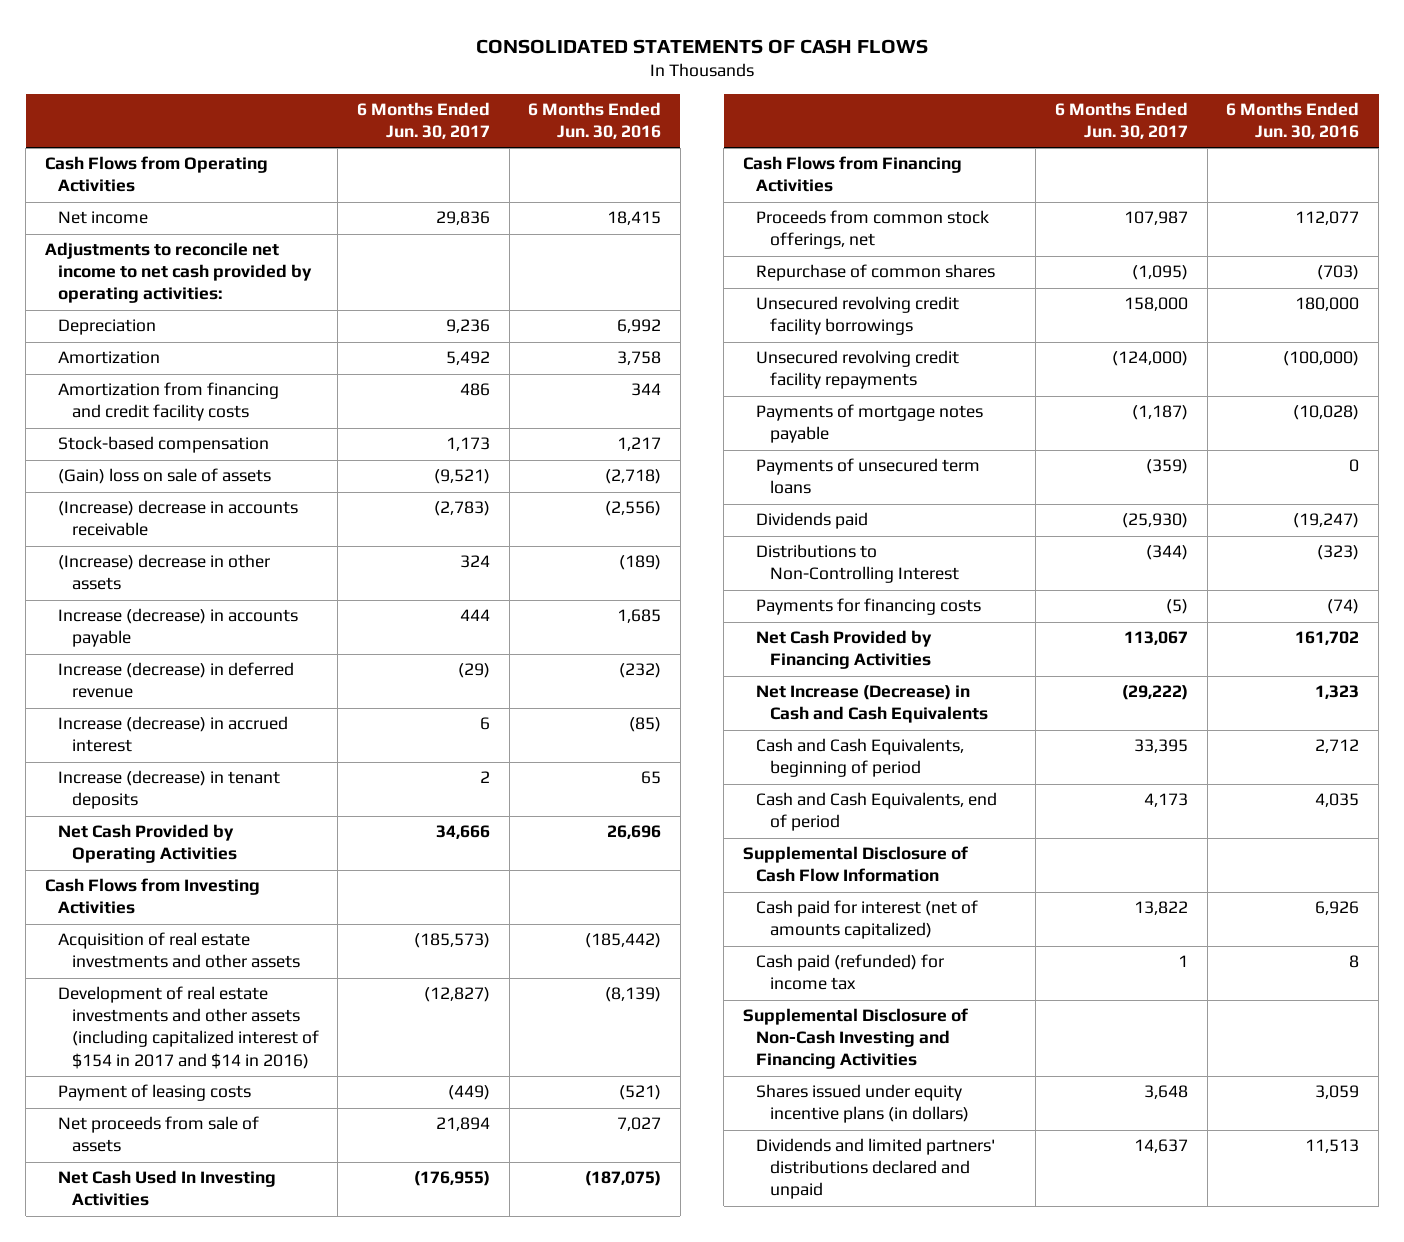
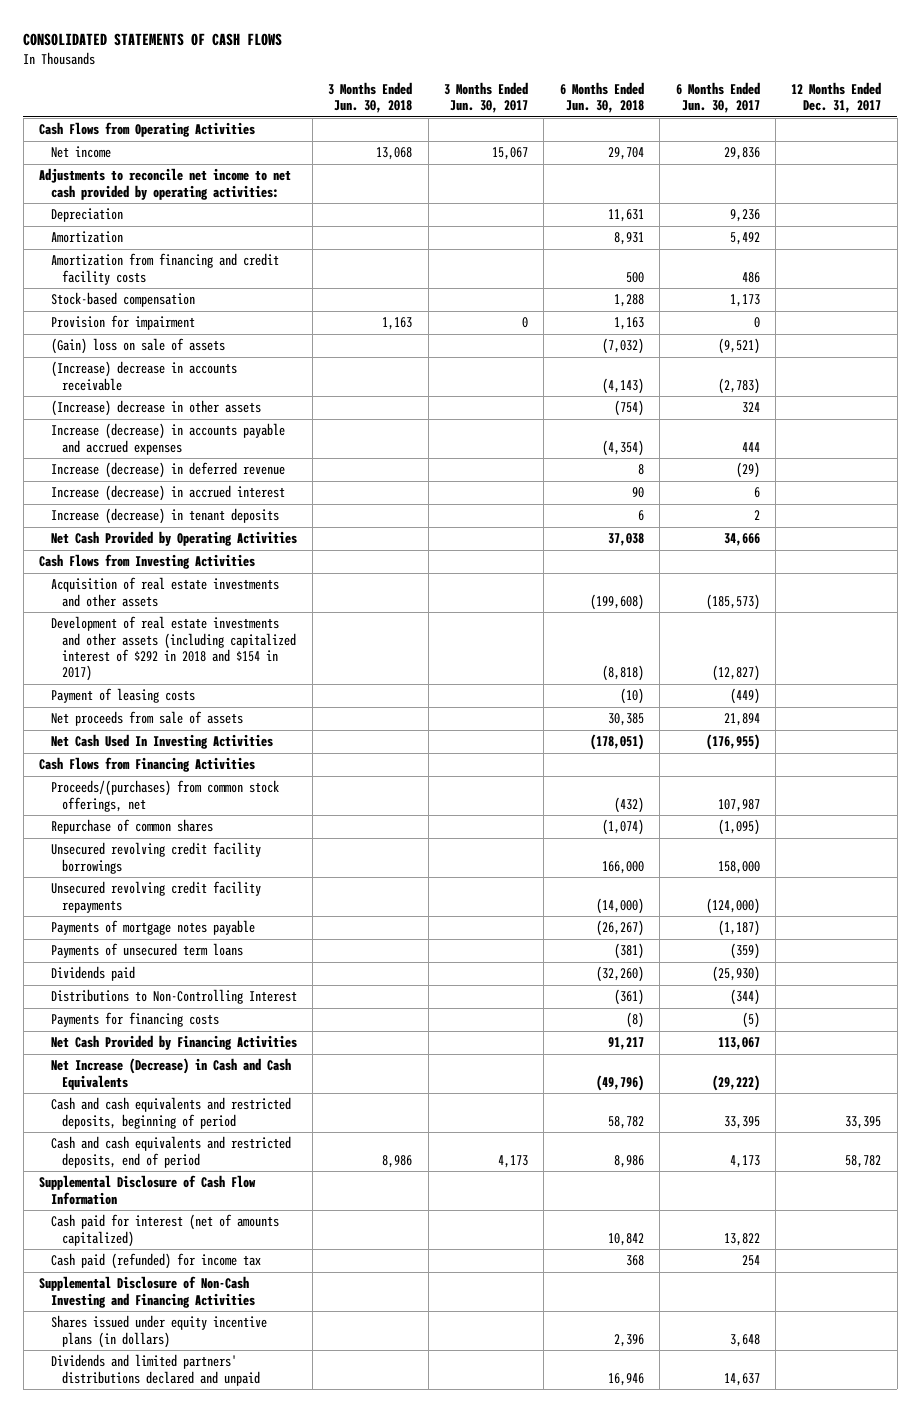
[528,102,662,140] 6 Months Ended Jun. 30, 2016 -> none
none -> [328,81,413,113] 3 Months Ended Jun. 30, 2018
none -> [444,81,529,113] 3 Months Ended Jun. 30, 2017
none -> [559,81,644,113] 6 Months Ended Jun. 30, 2018
none -> [791,81,882,113] 12 Months Ended Dec. 31, 2017
none -> [50,315,195,331] Provision for impairment
[58,608,299,648] Increase (decrease) in accounts payable -> [50,423,285,455] Increase (decrease) in accounts payable and accrued expenses
[58,986,319,1069] Development of real estate investments and other assets (including capitalized interest of $154 in 2017 and $14 in 2016) -> [50,616,296,681] Development of real estate investments and other assets (including capitalized interest of $292 in 2018 and $154 in 2017)
[756,210,990,250] Proceeds from common stock offerings, net -> [50,780,279,812] Proceeds/(purchases) from common stock offerings, net
[756,738,965,778] Cash and Cash Equivalents, beginning of period -> [50,1097,291,1129] Cash and cash equivalents and restricted deposits, beginning of period
[756,792,998,832] Cash and Cash Equivalents, end of period -> [50,1136,291,1168] Cash and cash equivalents and restricted deposits, end of period
[1178,955,1189,968] 1 -> [741,1255,760,1267] 254

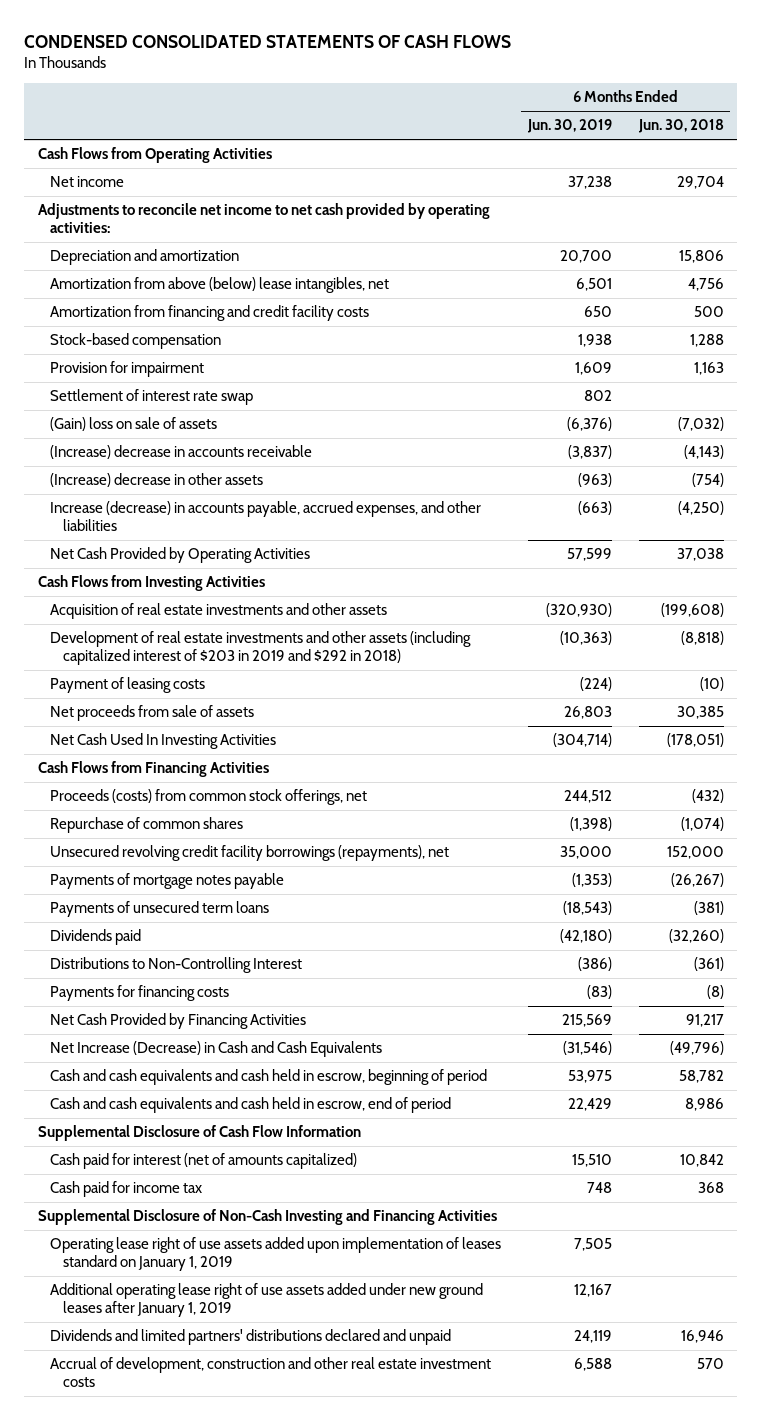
[23,32,283,46] CONSOLIDATED STATEMENTS OF CASH FLOWS -> [24,34,512,48] CONDENSED CONSOLIDATED STATEMENTS OF CASH FLOWS
[328,81,413,113] 3 Months Ended Jun. 30, 2018 -> none
[444,81,529,113] 3 Months Ended Jun. 30, 2017 -> none
[675,81,760,113] 6 Months Ended Jun. 30, 2017 -> none
[791,81,882,113] 12 Months Ended Dec. 31, 2017 -> none
none -> [527,119,613,134] Jun. 30, 2019
[50,208,123,223] Depreciation -> none
[50,231,123,244] Amortization -> none
none -> [50,249,240,266] Depreciation and amortization
none -> [50,277,390,294] Amortization from above (below) lease intangibles, net
none -> [50,389,254,406] Settlement of interest rate swap
[50,462,285,479] Increase (decrease) in deferred revenue -> none
[50,485,285,502] Increase (decrease) in accrued interest -> none
[50,508,279,525] Increase (decrease) in tenant deposits -> none
[50,423,285,455] Increase (decrease) in accounts payable and accrued expenses -> [50,501,482,531] Increase (decrease) in accounts payable, accrued expenses, and other liabilities
[601,439,644,456] (4,354) -> [677,501,724,516] (4,250)
[50,616,296,681] Development of real estate investments and other assets (including capitalized interest of $292 in 2018 and $154 in 2017) -> [50,631,472,665] Development of real estate investments and other assets (including capitalized interest of $203 in 2019 and $292 in 2018)
[50,780,279,812] Proceeds/(purchases) from common stock offerings, net -> [50,789,368,806] Proceeds (costs) from common stock offerings, net
[50,881,261,913] Unsecured revolving credit facility repayments -> none
[50,842,261,874] Unsecured revolving credit facility borrowings -> [50,845,450,862] Unsecured revolving credit facility borrowings (repayments), net
[601,860,644,874] 166,000 -> [666,846,724,860] 152,000
[50,1097,291,1129] Cash and cash equivalents and restricted deposits, beginning of period -> [50,1069,488,1086] Cash and cash equivalents and cash held in escrow, beginning of period
[50,1136,291,1168] Cash and cash equivalents and restricted deposits, end of period -> [50,1097,452,1114] Cash and cash equivalents and cash held in escrow, end of period
[50,1253,261,1270] Cash paid (refunded) for income tax -> [50,1181,203,1198] Cash paid for income tax
[50,1315,267,1348] Shares issued under equity incentive plans (in dollars) -> none
none -> [50,1237,502,1271] Operating lease right of use assets added upon implementation of leases standard on January 1, 2019
none -> [50,1283,484,1317] Additional operating lease right of use assets added under new ground leases after January 1, 2019
none -> [50,1357,492,1387] Accrual of development, construction and other real estate investment costs

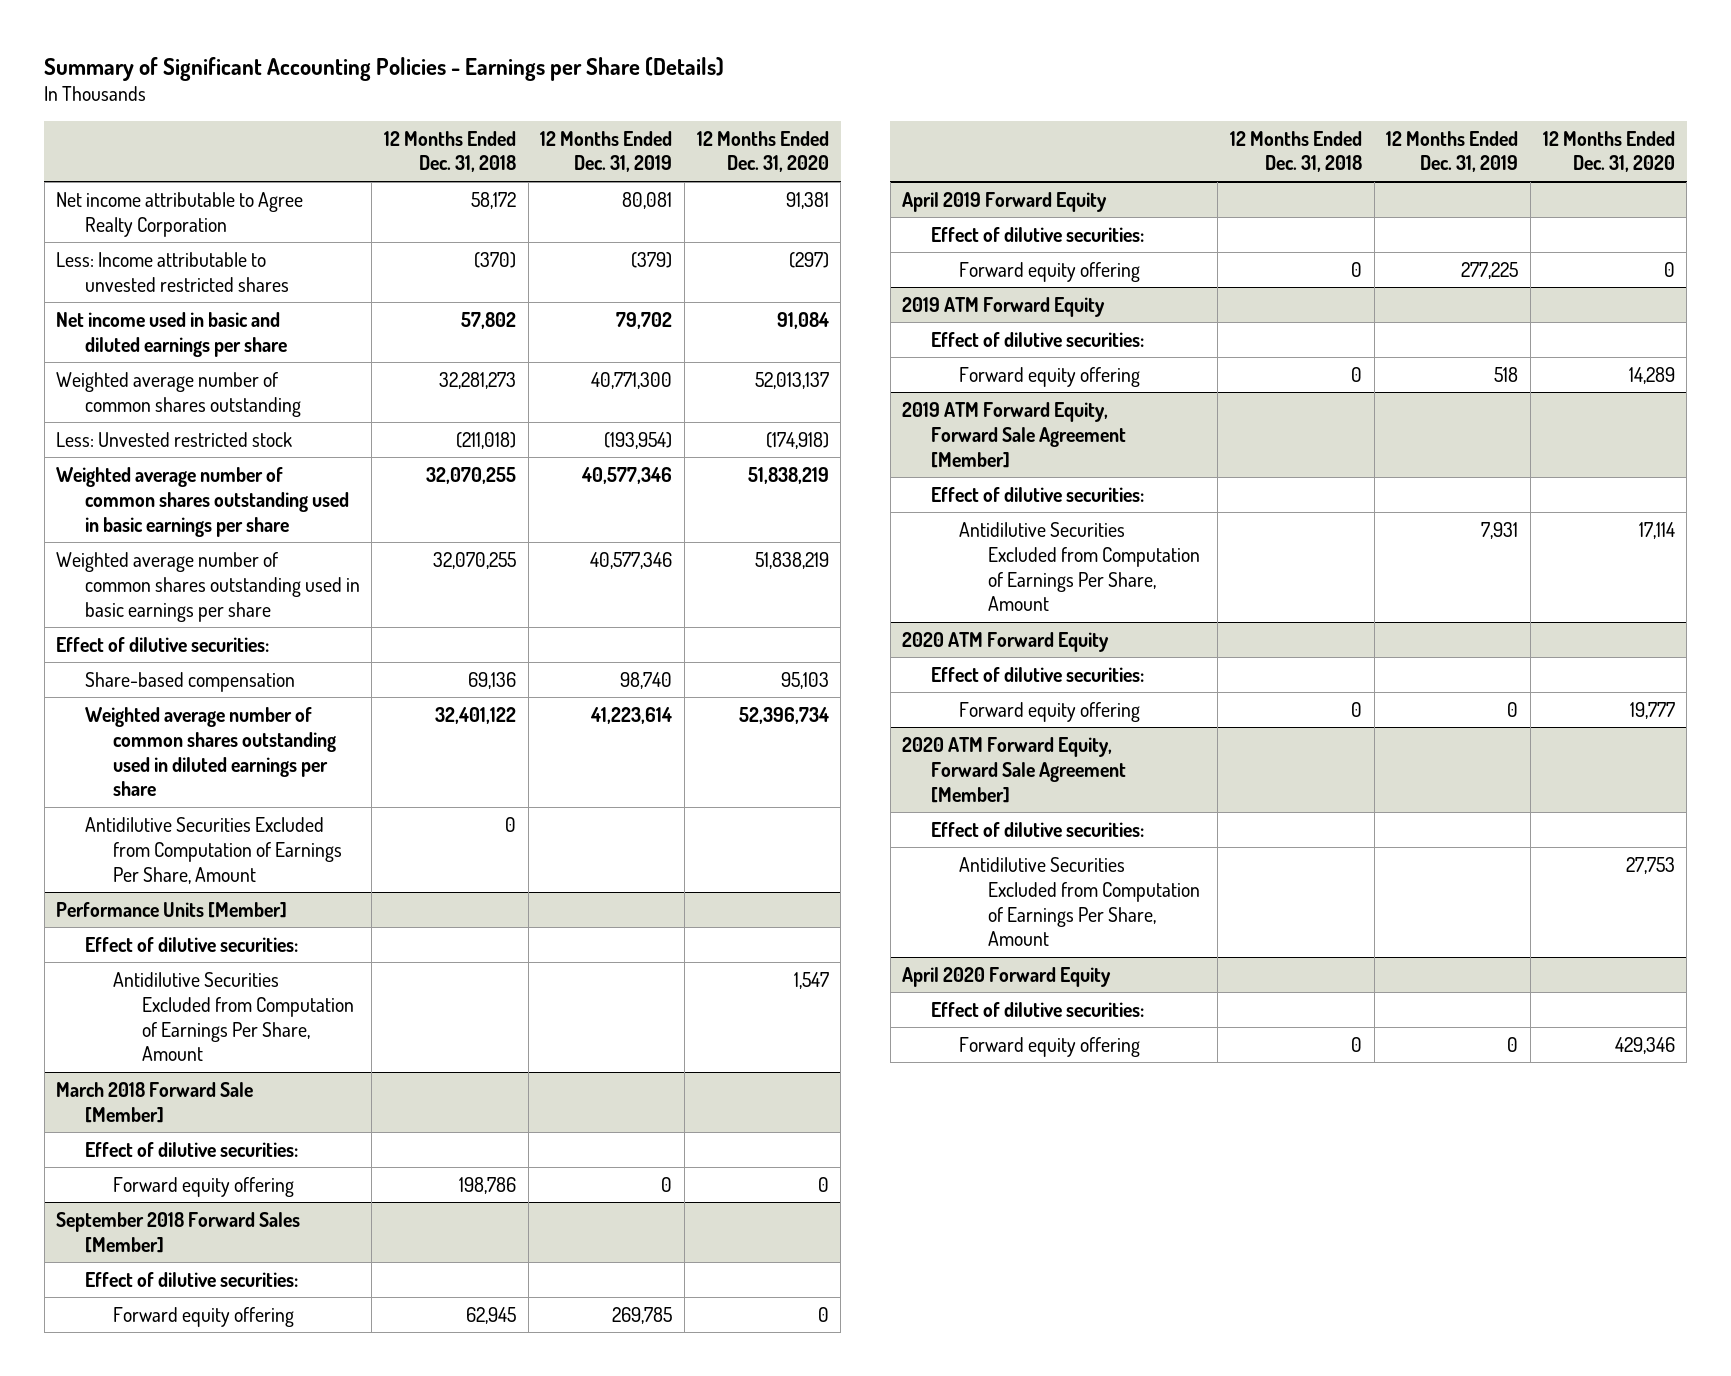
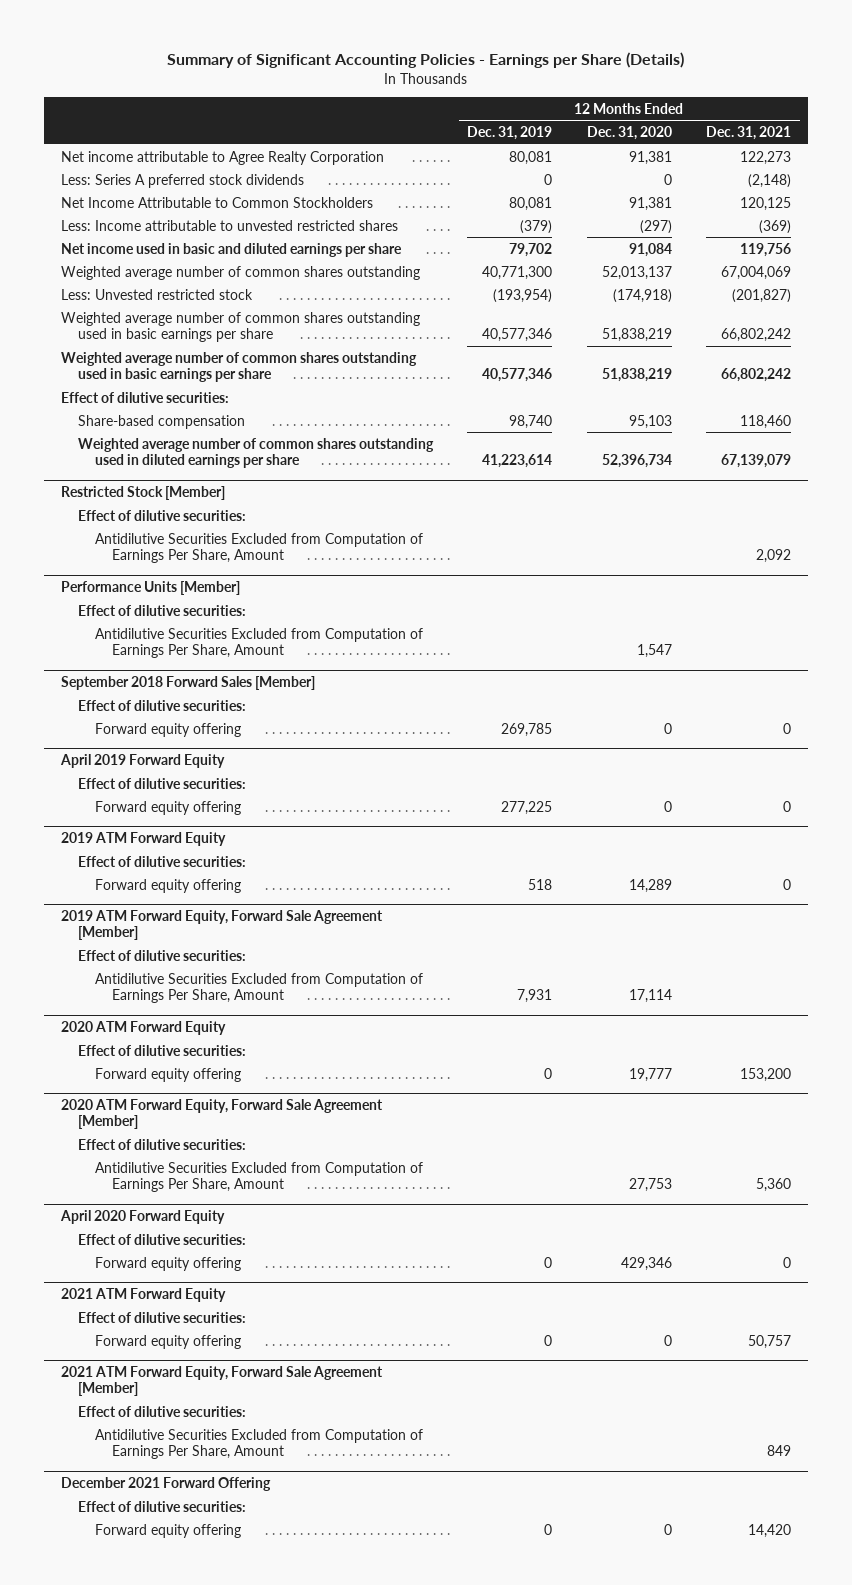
[384,130,517,173] 12 Months Ended Dec. 31, 2018 -> none
none -> [706,125,792,140] Dec. 31, 2021
none -> [61,173,305,188] Less: Series A preferred stock dividends
none -> [61,196,374,208] Net Income Attributable to Common Stockholders
none -> [61,485,226,500] Restricted Stock [Member]
none -> [78,509,247,521] Effect of dilutive securities:
[56,1081,254,1123] March 2018 Forward Sale [Member] -> none
[84,1141,298,1157] Effect of dilutive securities: -> none
[113,1176,295,1197] Forward equity offering -> none
none -> [61,1287,227,1302] 2021 ATM Forward Equity
none -> [78,1311,247,1323] Effect of dilutive securities:
none -> [94,1334,241,1349] Forward equity offering
none -> [61,1365,384,1397] 2021 ATM Forward Equity, Forward Sale Agreement [Member]
none -> [78,1405,247,1417] Effect of dilutive securities:
none -> [94,1428,423,1459] Antidilutive Securities Excluded from Computation of Earnings Per Share, Amount
none -> [61,1476,272,1491] December 2021 Forward Offering
none -> [78,1500,247,1512] Effect of dilutive securities:
none -> [94,1523,241,1538] Forward equity offering

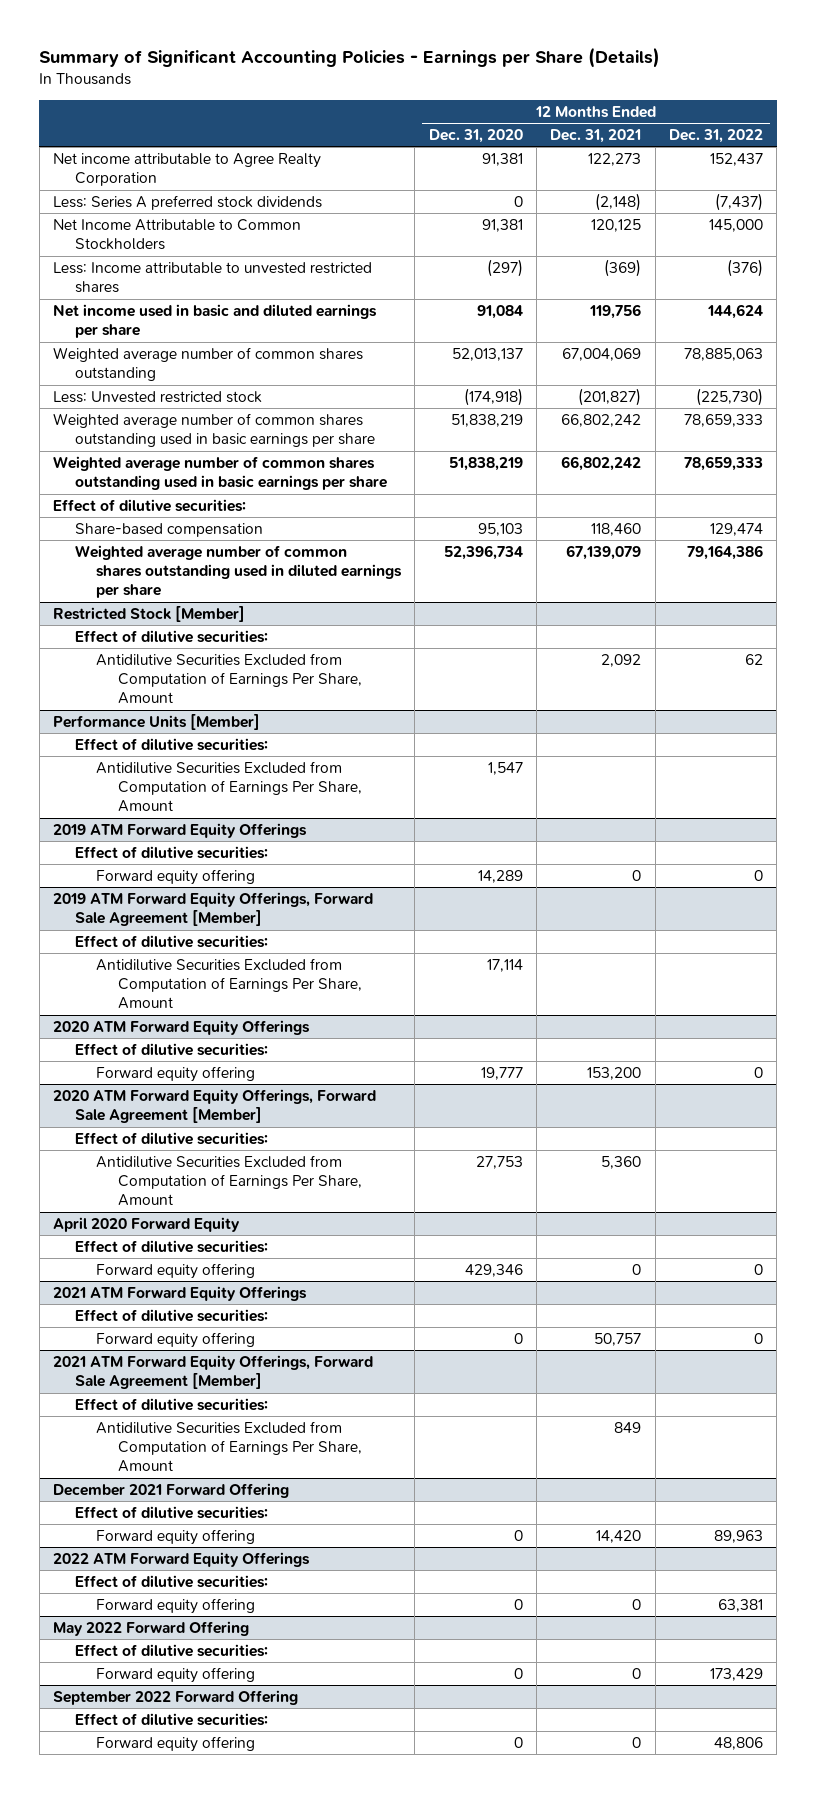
[467,125,553,140] Dec. 31, 2019 -> none
none -> [669,129,764,144] Dec. 31, 2022
[61,675,316,690] September 2018 Forward Sales [Member] -> none
[78,699,247,711] Effect of dilutive securities: -> none
[94,722,241,737] Forward equity offering -> none
[60,753,226,768] April 2019 Forward Equity -> none
[78,777,247,789] Effect of dilutive securities: -> none
[94,800,241,815] Forward equity offering -> none
[61,831,227,846] 2019 ATM Forward Equity -> [53,822,308,838] 2019 ATM Forward Equity Offerings
[61,909,384,941] 2019 ATM Forward Equity, Forward Sale Agreement [Member] -> [53,891,374,927] 2019 ATM Forward Equity Offerings, Forward Sale Agreement [Member]
[61,1020,227,1035] 2020 ATM Forward Equity -> [53,1019,311,1035] 2020 ATM Forward Equity Offerings
[61,1098,384,1130] 2020 ATM Forward Equity, Forward Sale Agreement [Member] -> [53,1088,377,1124] 2020 ATM Forward Equity Offerings, Forward Sale Agreement [Member]
[61,1287,227,1302] 2021 ATM Forward Equity -> [53,1285,308,1301] 2021 ATM Forward Equity Offerings
[61,1365,384,1397] 2021 ATM Forward Equity, Forward Sale Agreement [Member] -> [53,1354,374,1390] 2021 ATM Forward Equity Offerings, Forward Sale Agreement [Member]
none -> [53,1551,311,1567] 2022 ATM Forward Equity Offerings
none -> [74,1574,268,1588] Effect of dilutive securities:
none -> [96,1597,256,1614] Forward equity offering
none -> [53,1620,250,1636] May 2022 Forward Offering
none -> [74,1643,268,1657] Effect of dilutive securities:
none -> [96,1666,256,1683] Forward equity offering
none -> [53,1689,299,1705] September 2022 Forward Offering
none -> [74,1712,268,1726] Effect of dilutive securities:
none -> [96,1735,256,1752] Forward equity offering

